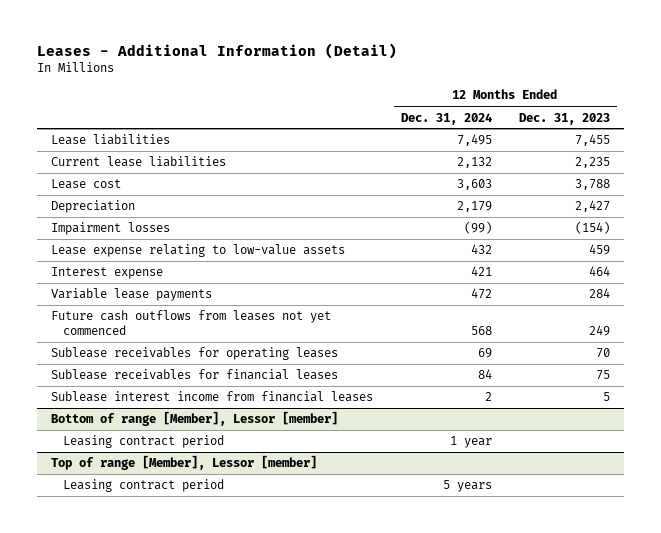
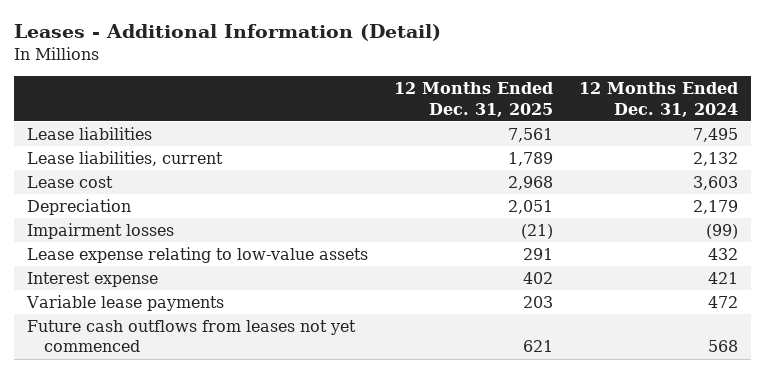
[519,112,611,125] Dec. 31, 2023 -> none
none -> [393,82,553,117] 12 Months Ended Dec. 31, 2025
[51,156,227,168] Current lease liabilities -> [26,151,223,167] Lease liabilities, current
[51,347,339,361] Sublease receivables for operating leases -> none
[51,369,339,381] Sublease receivables for financial leases -> none
[51,391,374,403] Sublease interest income from financial leases -> none
[51,411,339,427] Bottom of range [Member], Lessor [member] -> none
[63,435,225,449] Leasing contract period -> none
[51,455,318,471] Top of range [Member], Lessor [member] -> none
[63,479,225,493] Leasing contract period -> none

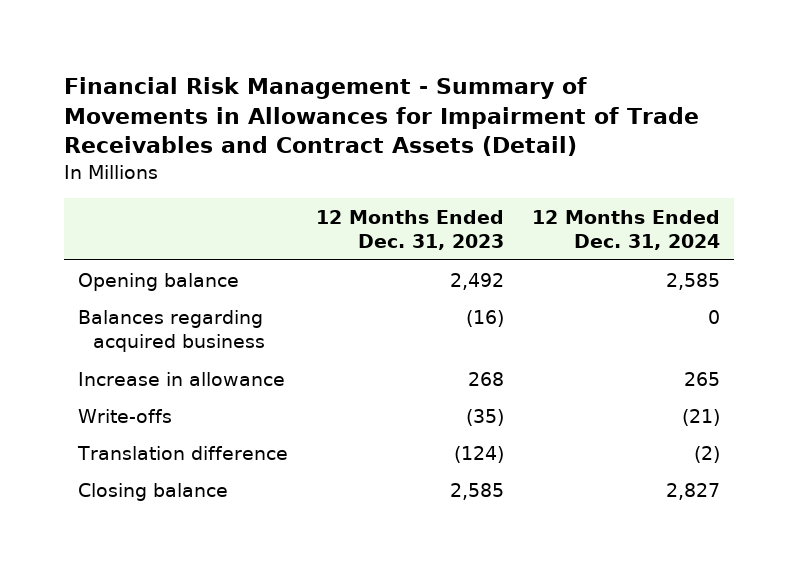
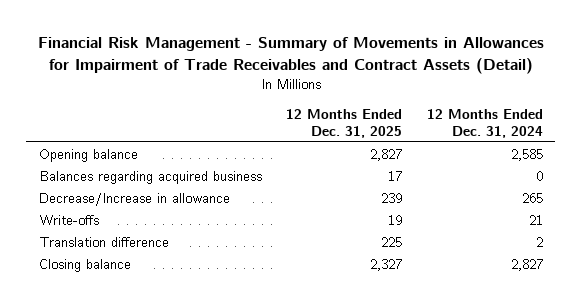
[316,209,505,250] 12 Months Ended Dec. 31, 2023 -> none
none -> [286,109,403,138] 12 Months Ended Dec. 31, 2025
[78,371,286,386] Increase in allowance -> [38,192,230,206] Decrease/Increase in allowance
[681,408,720,426] (21) -> [529,214,544,225] 21
[693,445,720,463] (2) -> [536,236,544,247] 2

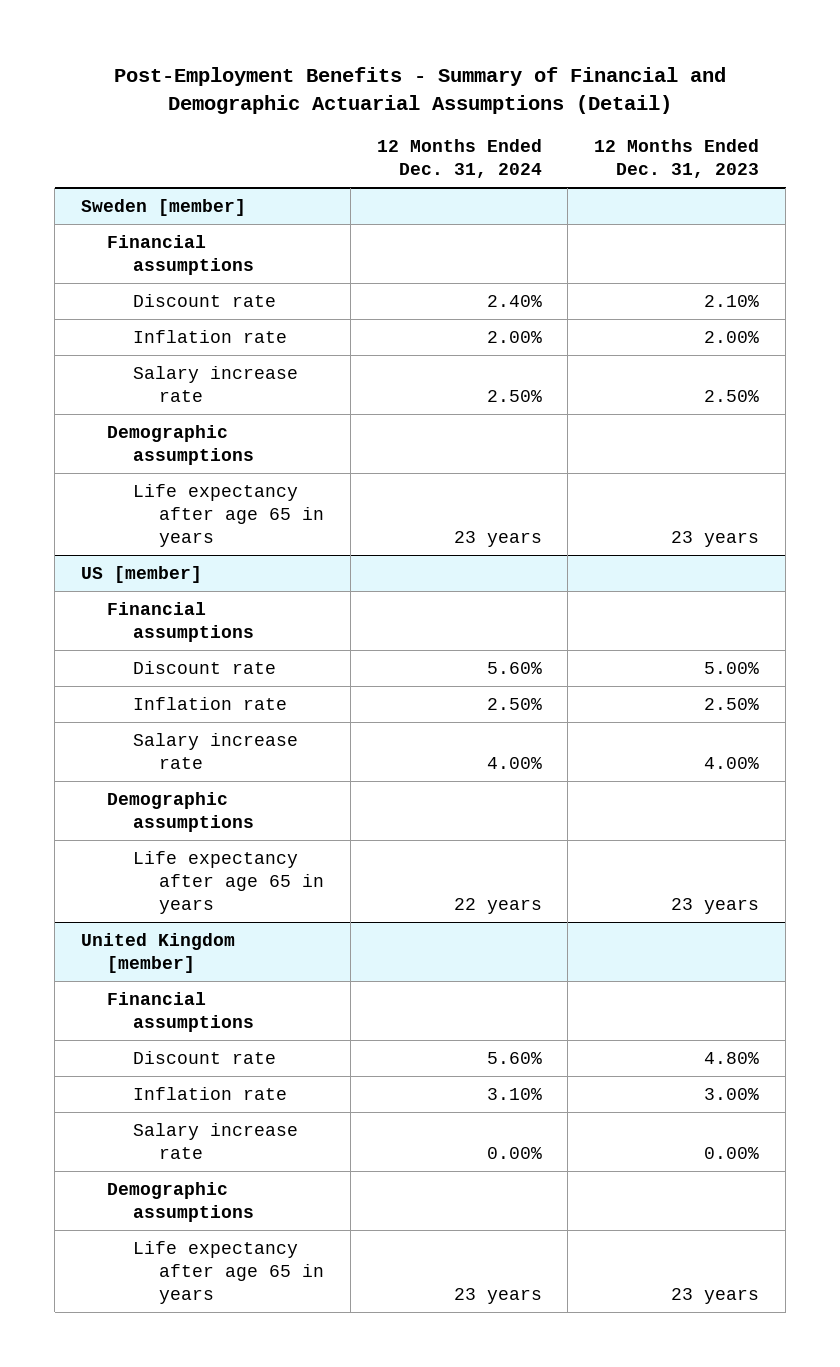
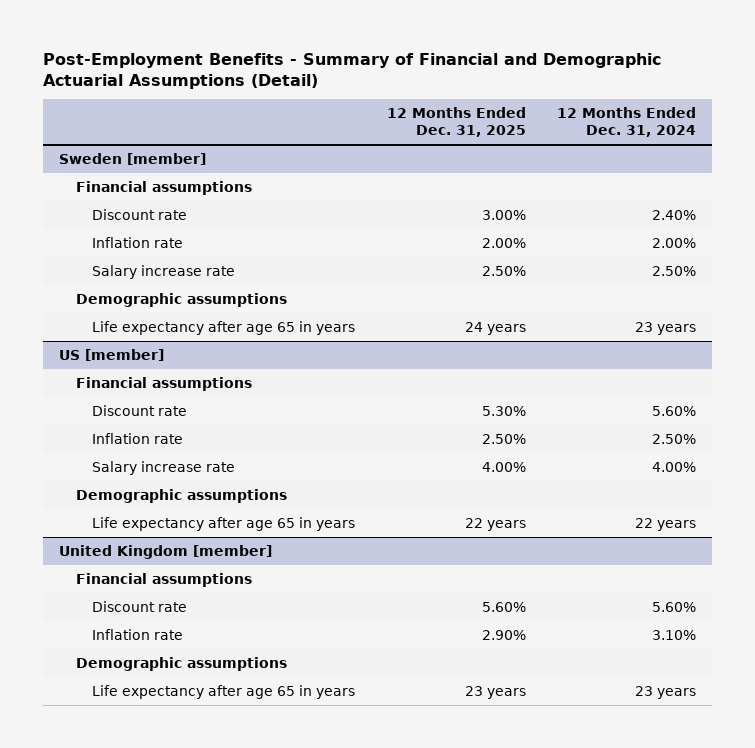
[594,139,760,179] 12 Months Ended Dec. 31, 2023 -> none
none -> [386,107,526,138] 12 Months Ended Dec. 31, 2025
[132,1123,298,1159] Salary increase rate -> none

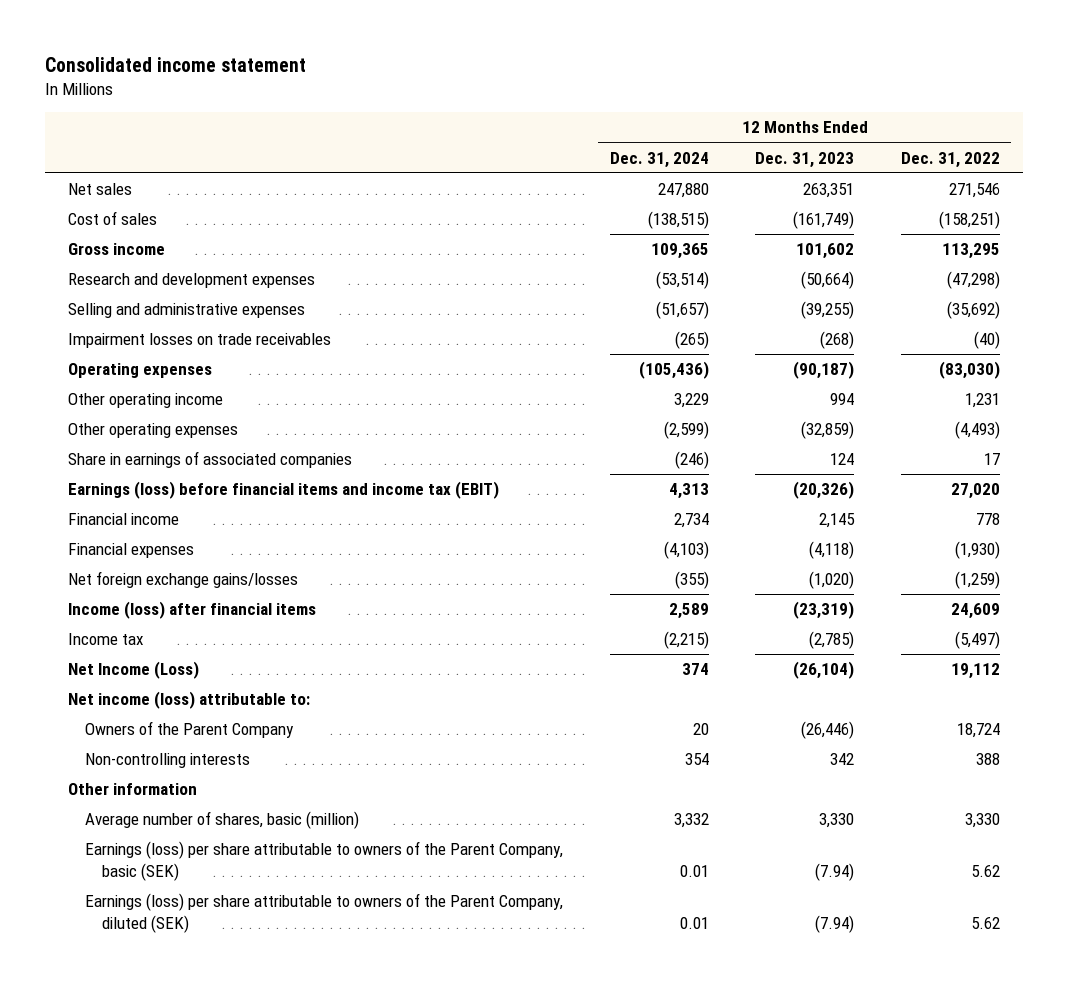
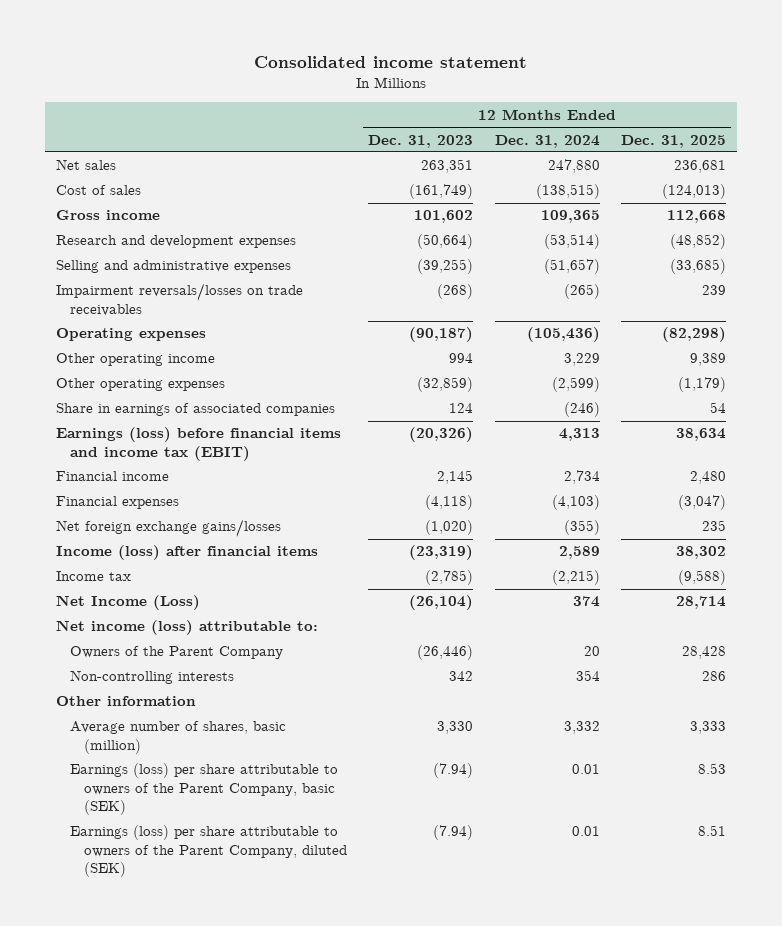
[900,151,1000,168] Dec. 31, 2022 -> none
none -> [621,134,727,148] Dec. 31, 2025
[68,333,332,349] Impairment losses on trade receivables -> [55,283,303,316] Impairment reversals/losses on trade receivables

